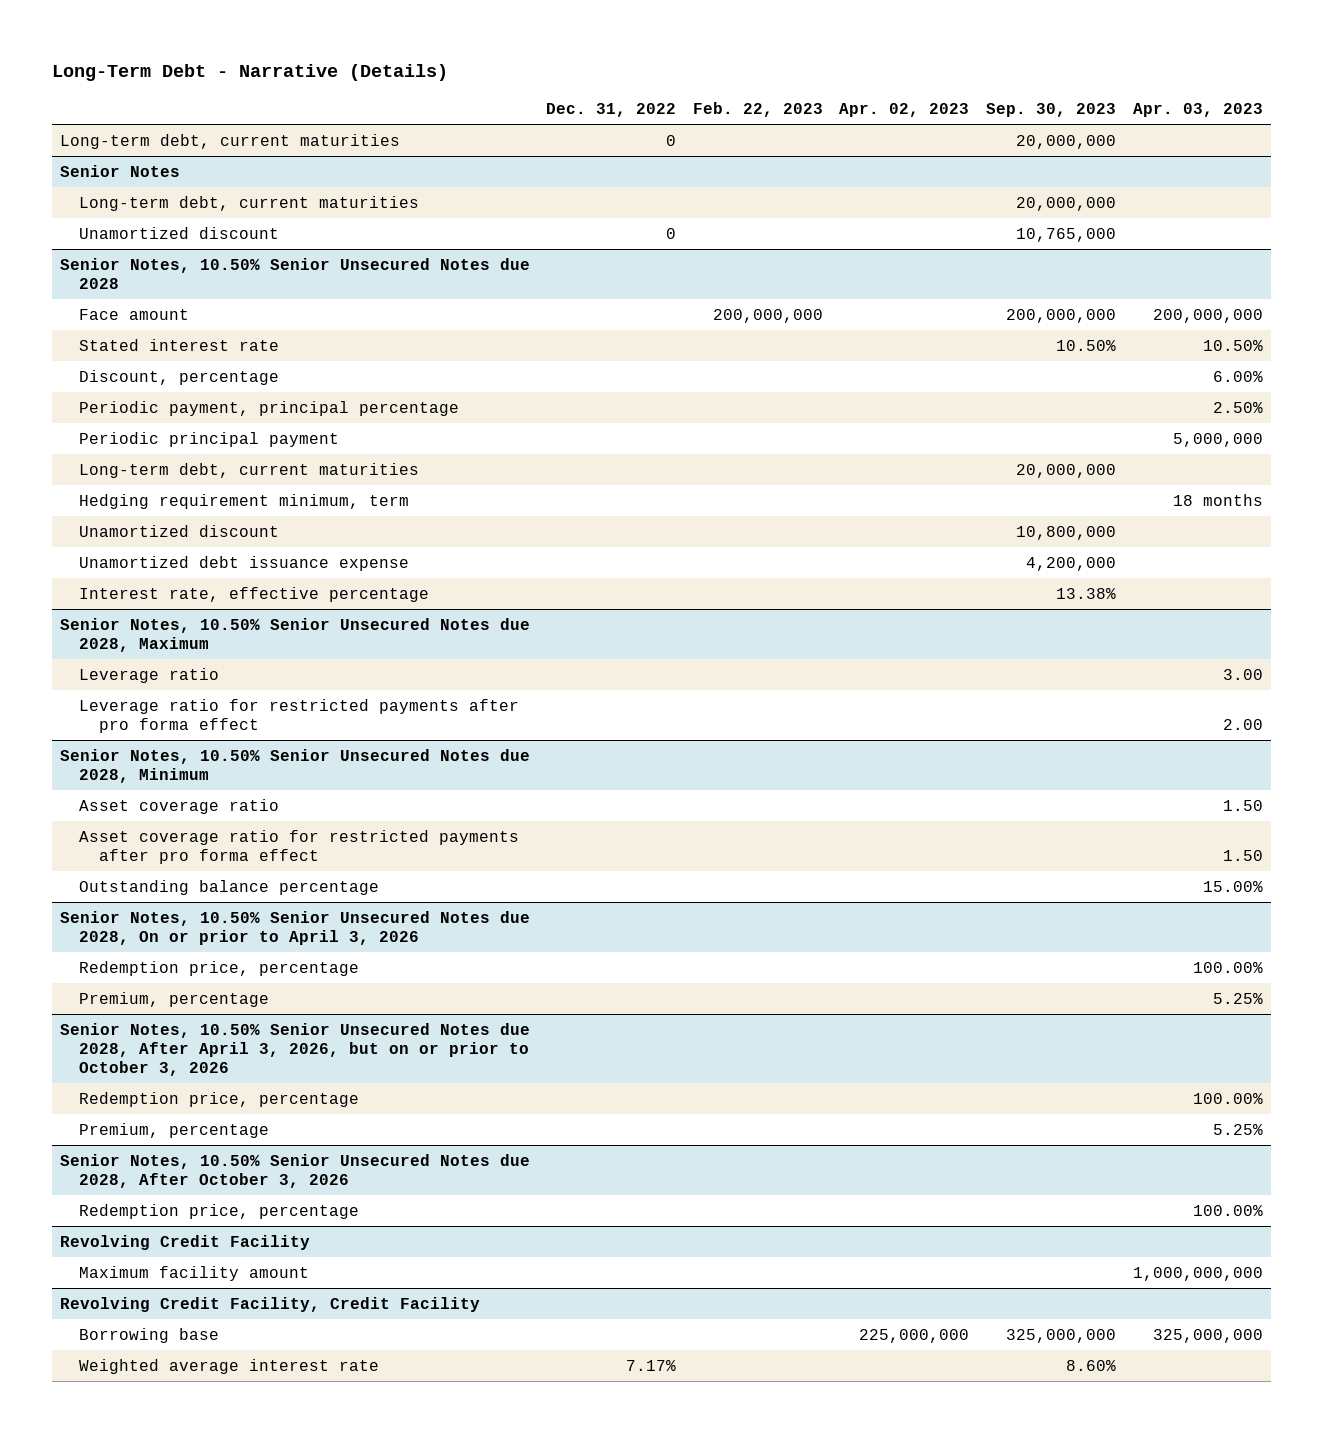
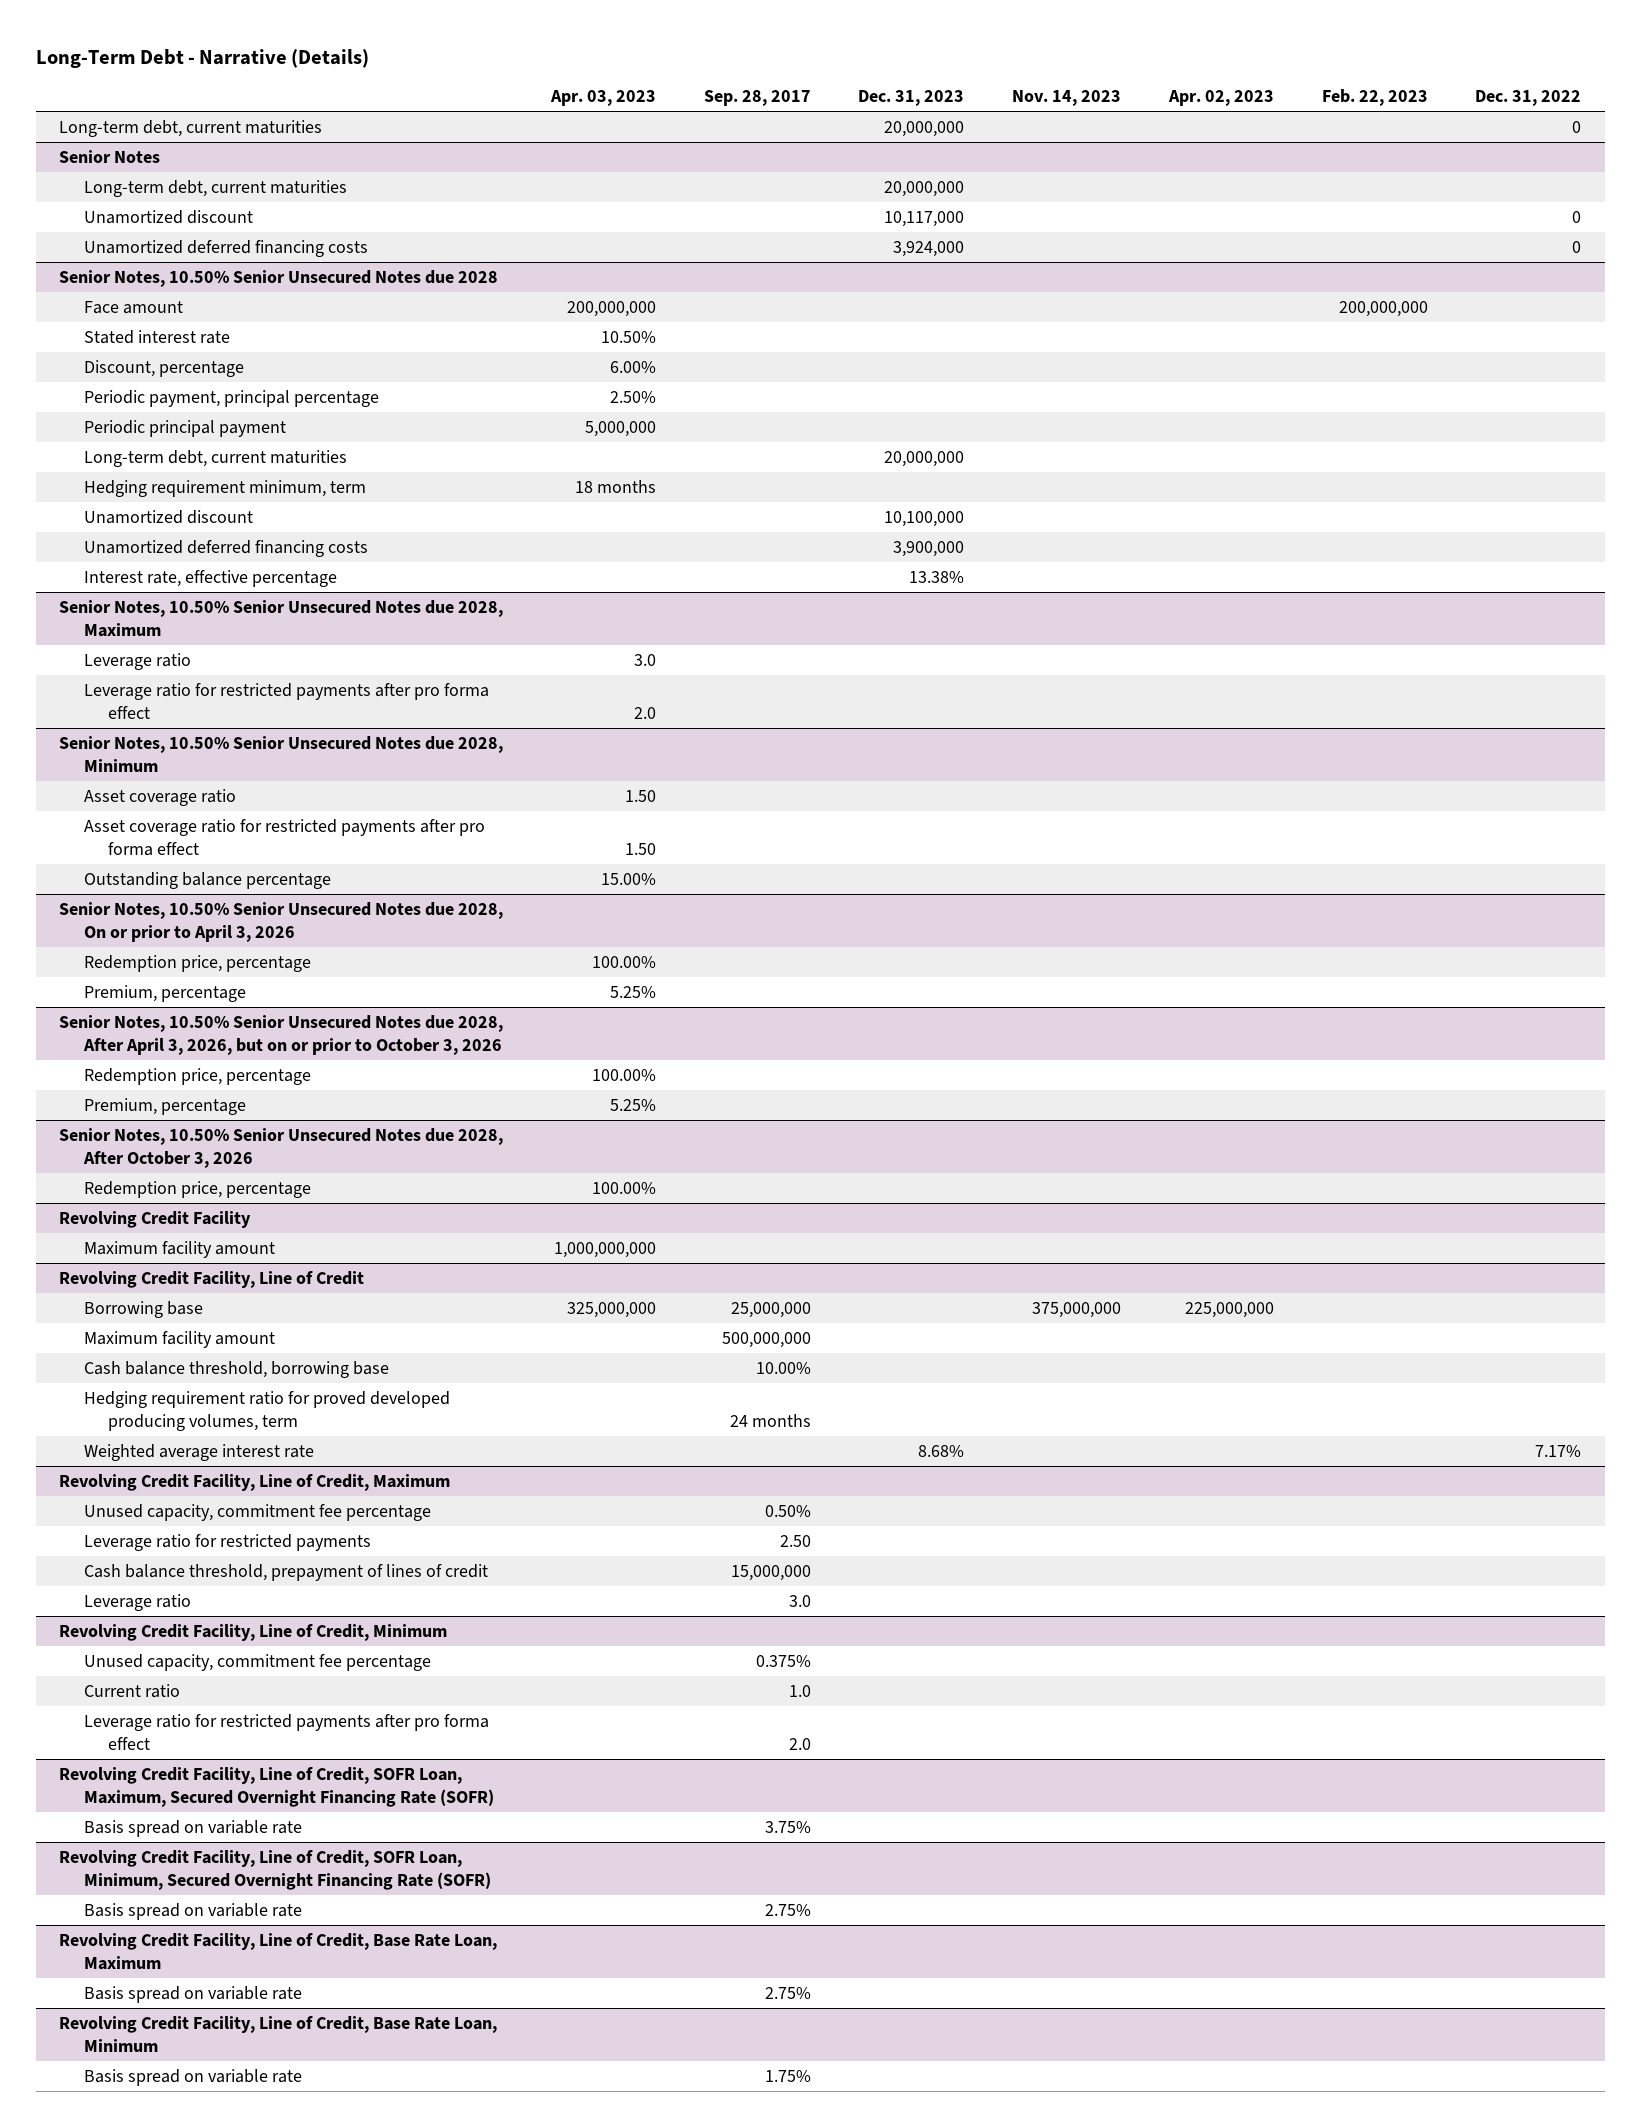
[986,102,1117,117] Sep. 30, 2023 -> none
none -> [703,90,811,107] Sep. 28, 2017
none -> [858,90,965,107] Dec. 31, 2023
none -> [1012,90,1122,107] Nov. 14, 2023
none -> [83,239,368,257] Unamortized deferred financing costs
[79,556,410,572] Unamortized debt issuance expense -> none
none -> [83,539,368,557] Unamortized deferred financing costs
[1222,669,1263,681] 3.00 -> [634,653,657,666] 3.0
[1222,718,1263,730] 2.00 -> [634,706,657,719] 2.0
[59,1297,480,1313] Revolving Credit Facility, Credit Facility -> [59,1270,365,1288] Revolving Credit Facility, Line of Credit
none -> [83,1330,275,1348] Maximum facility amount
none -> [83,1360,389,1378] Cash balance threshold, borrowing base
none -> [83,1390,450,1431] Hedging requirement ratio for proved developed producing volumes, term
none -> [59,1473,451,1491] Revolving Credit Facility, Line of Credit, Maximum
none -> [83,1503,431,1521] Unused capacity, commitment fee percentage
none -> [83,1533,371,1551] Leverage ratio for restricted payments
none -> [83,1563,488,1581] Cash balance threshold, prepayment of lines of credit
none -> [83,1593,191,1611] Leverage ratio
none -> [59,1623,448,1641] Revolving Credit Facility, Line of Credit, Minimum
none -> [83,1653,431,1671] Unused capacity, commitment fee percentage
none -> [83,1683,180,1698] Current ratio
none -> [83,1713,489,1750] Leverage ratio for restricted payments after pro forma effect
none -> [59,1766,494,1807] Revolving Credit Facility, Line of Credit, SOFR Loan, Maximum, Secured Overnight Financing Rate (SOFR)
none -> [83,1819,302,1837] Basis spread on variable rate
none -> [59,1849,491,1890] Revolving Credit Facility, Line of Credit, SOFR Loan, Minimum, Secured Overnight Financing Rate (SOFR)
none -> [83,1902,302,1920] Basis spread on variable rate
none -> [59,1932,498,1970] Revolving Credit Facility, Line of Credit, Base Rate Loan, Maximum
none -> [83,1985,302,2003] Basis spread on variable rate
none -> [59,2015,498,2052] Revolving Credit Facility, Line of Credit, Base Rate Loan, Minimum
none -> [83,2068,302,2086] Basis spread on variable rate

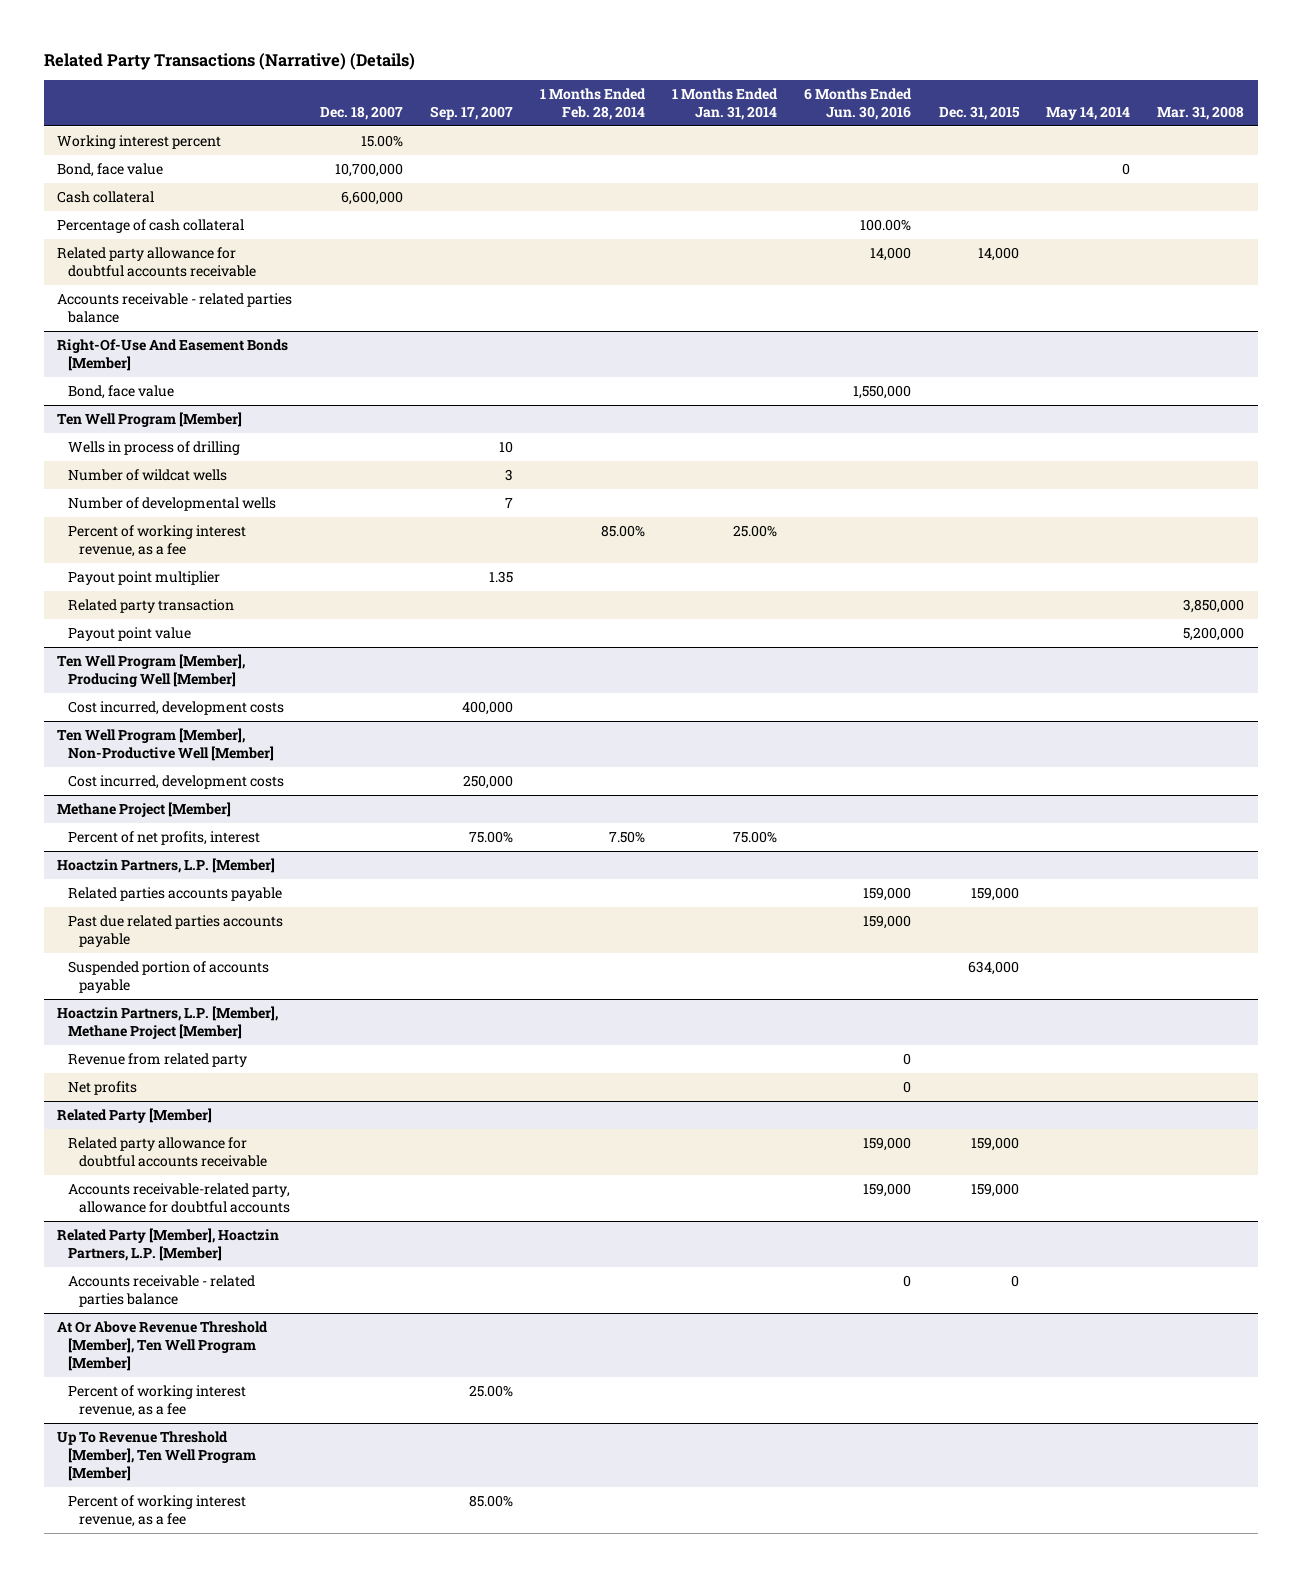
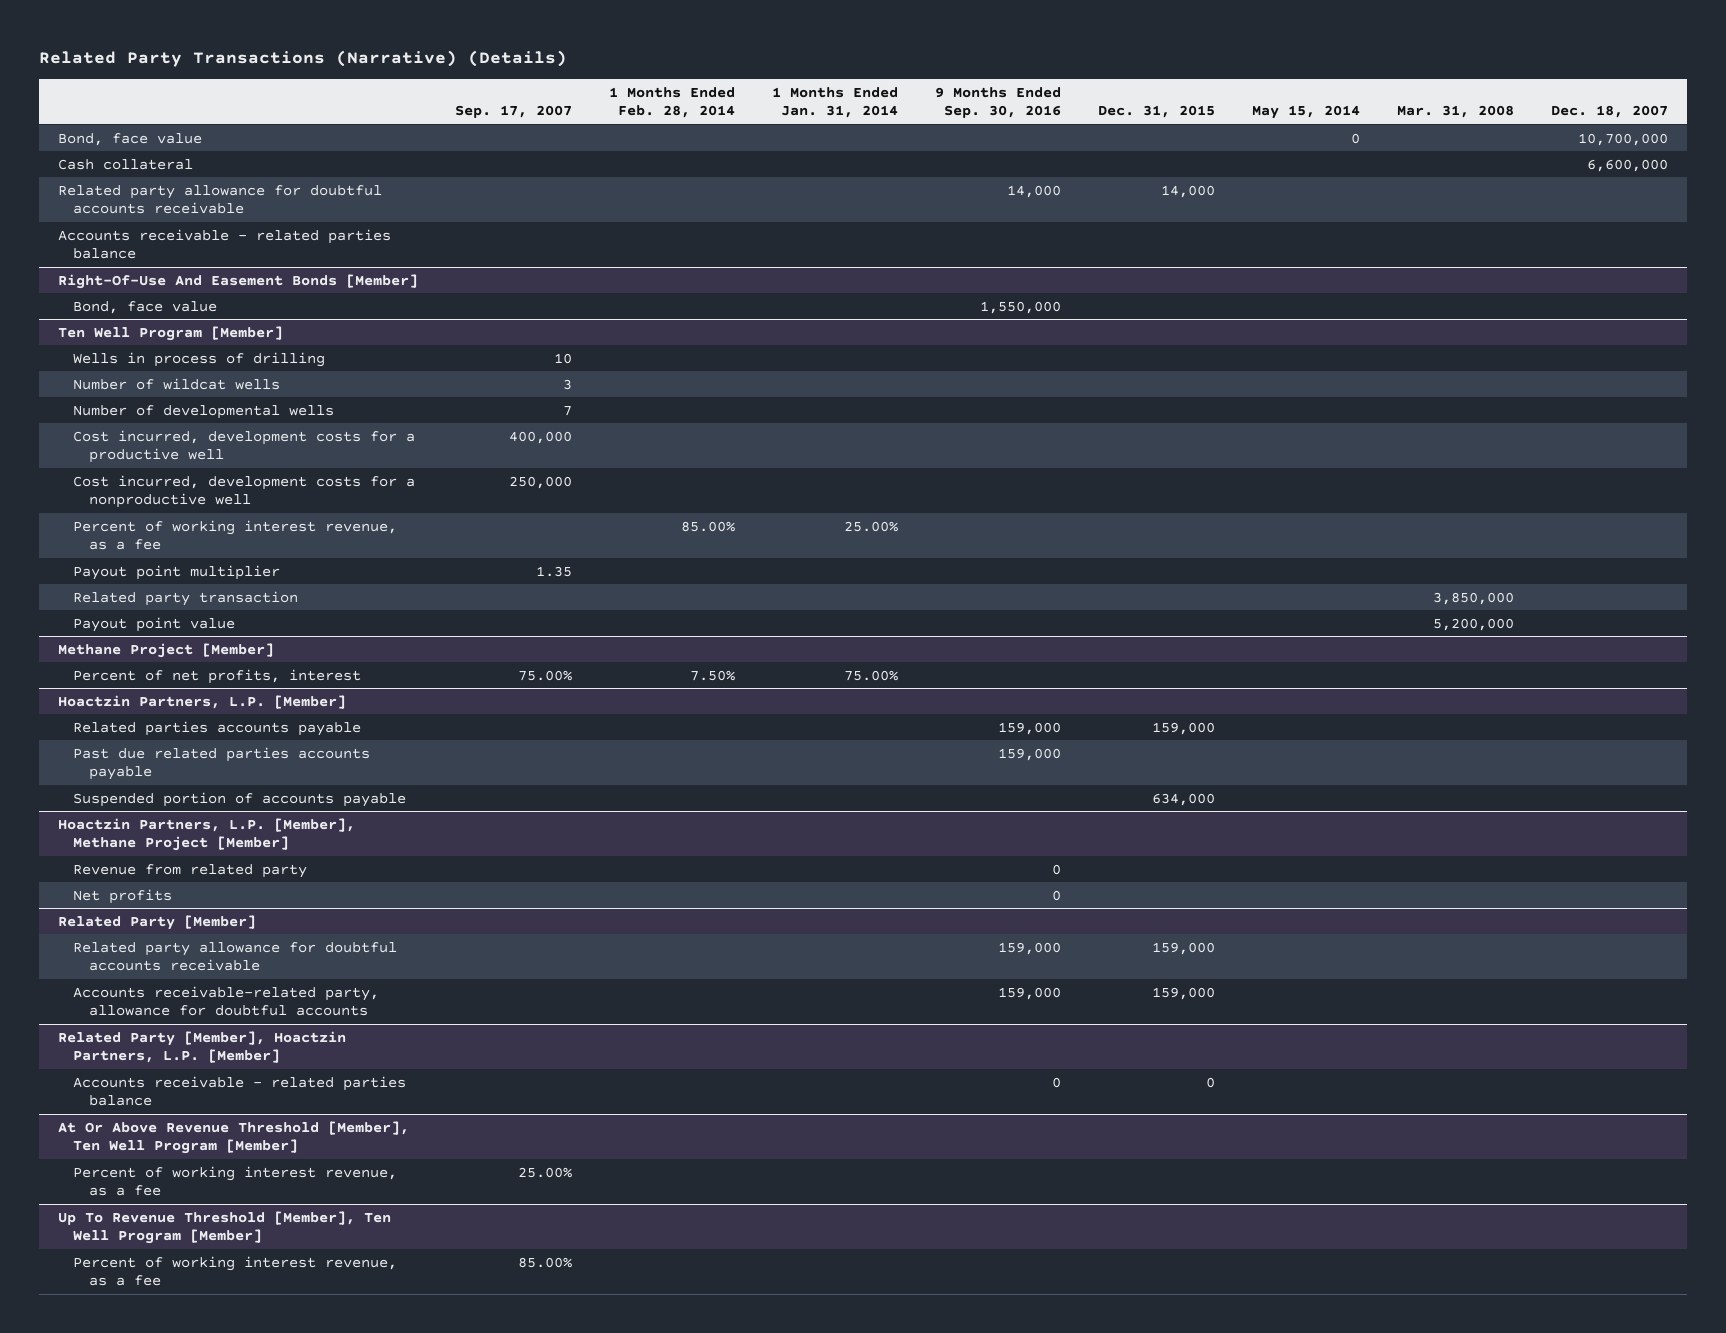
[804,88,913,120] 6 Months Ended Jun. 30, 2016 -> none
[1045,105,1130,120] May 14, 2014 -> none
none -> [935,86,1062,119] 9 Months Ended Sep. 30, 2016
none -> [1252,105,1361,120] May 15, 2014
[57,135,222,150] Working interest percent -> none
[57,219,245,234] Percentage of cash collateral -> none
none -> [73,429,416,464] Cost incurred, development costs for a productive well
none -> [73,474,416,509] Cost incurred, development costs for a nonproductive well
[57,654,246,687] Ten Well Program [Member], Producing Well [Member] -> none
[68,701,285,716] Cost incurred, development costs -> none
[57,728,275,761] Ten Well Program [Member], Non-Productive Well [Member] -> none
[68,775,285,790] Cost incurred, development costs -> none

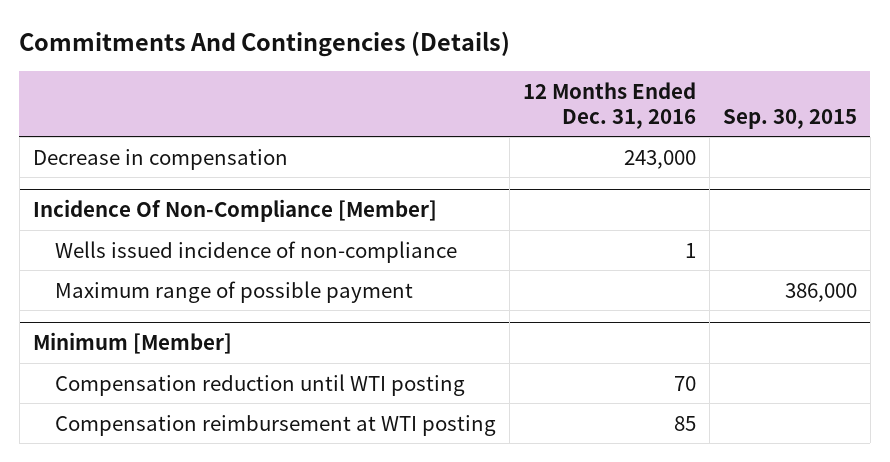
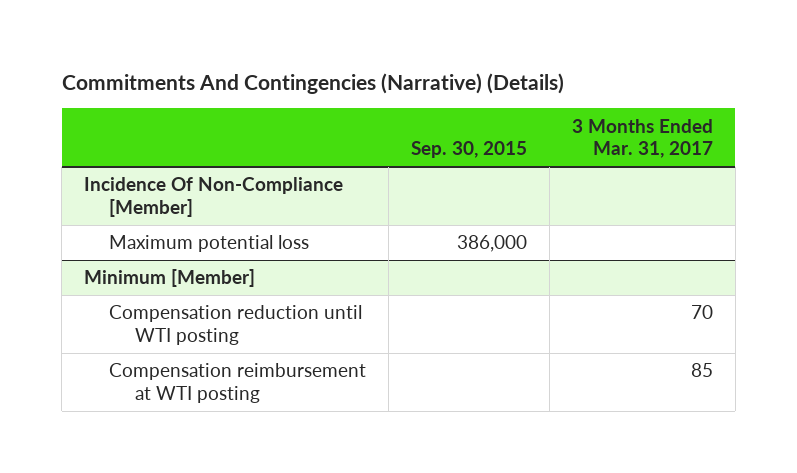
[19,30,511,57] Commitments And Contingencies (Details) -> [61,73,564,95] Commitments And Contingencies (Narrative) (Details)
[522,81,696,129] 12 Months Ended Dec. 31, 2016 -> none
none -> [571,118,713,159] 3 Months Ended Mar. 31, 2017
[32,148,288,170] Decrease in compensation -> none
[54,240,457,263] Wells issued incidence of non-compliance -> none
[54,280,413,303] Maximum range of possible payment -> [109,235,310,253] Maximum potential loss

